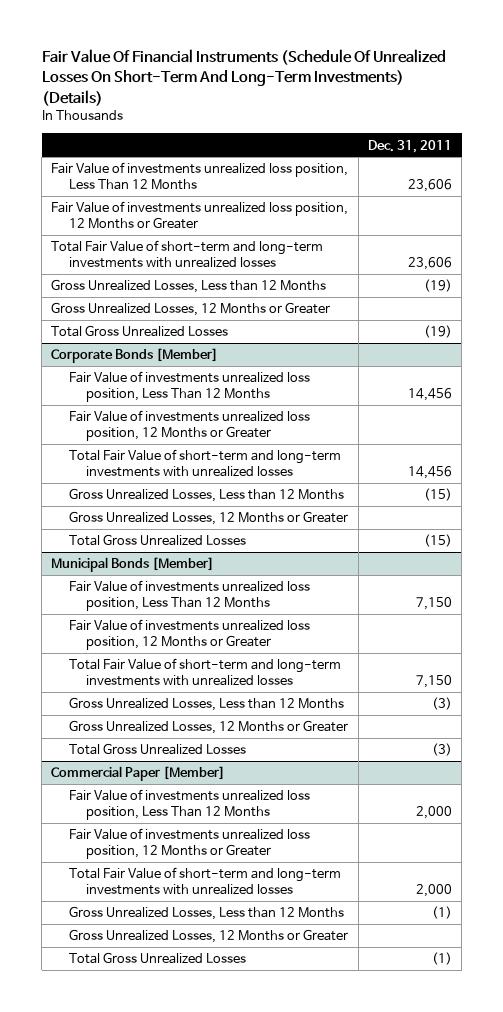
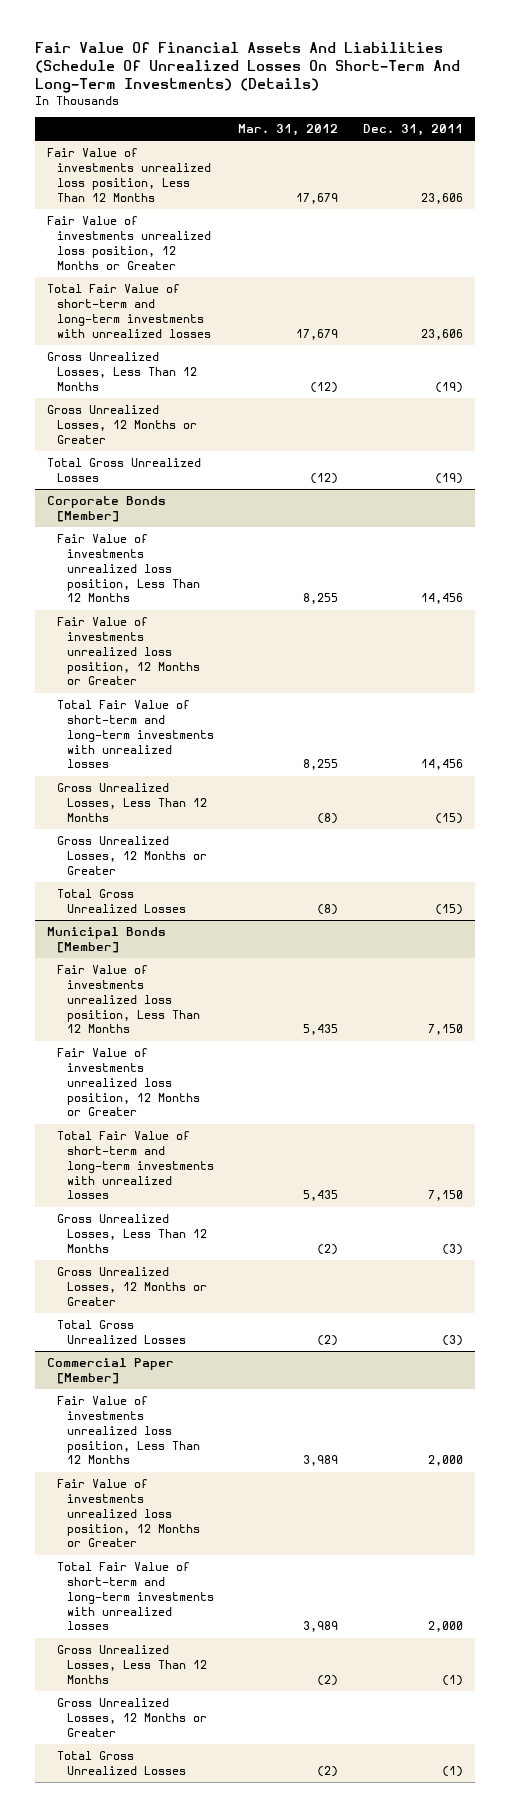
[41,48,446,106] Fair Value Of Financial Instruments (Schedule Of Unrealized Losses On Short-Term And Long-Term Investments) (Details) -> [34,41,460,94] Fair Value Of Financial Assets And Liabilities (Schedule Of Unrealized Losses On Short-Term And Long-Term Investments) (Details)
none -> [238,123,339,136] Mar. 31, 2012
[51,279,327,294] Gross Unrealized Losses, Less than 12 Months -> [47,352,197,391] Gross Unrealized Losses, Less Than 12 Months
[68,488,344,503] Gross Unrealized Losses, Less than 12 Months -> [56,783,207,822] Gross Unrealized Losses, Less Than 12 Months
[68,697,344,712] Gross Unrealized Losses, Less than 12 Months -> [56,1214,207,1253] Gross Unrealized Losses, Less Than 12 Months
[68,906,344,921] Gross Unrealized Losses, Less than 12 Months -> [56,1645,207,1684] Gross Unrealized Losses, Less Than 12 Months

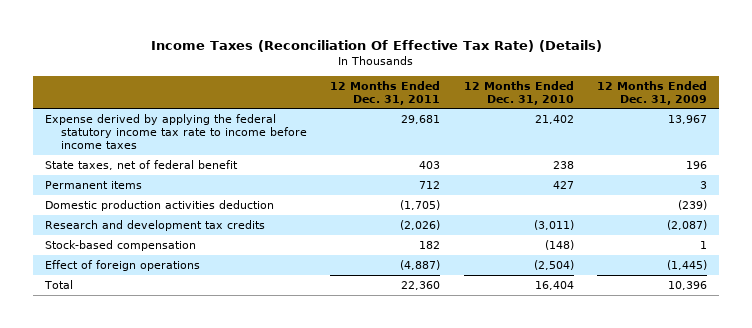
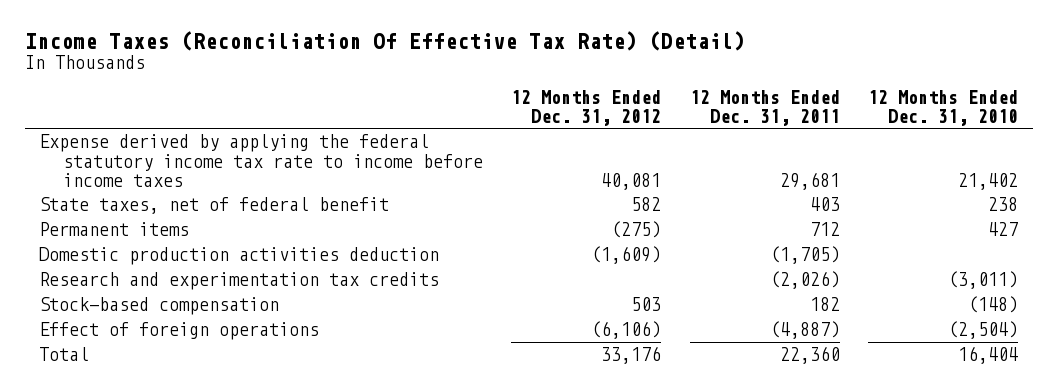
[150,39,602,52] Income Taxes (Reconciliation Of Effective Tax Rate) (Details) -> [25,30,746,51] Income Taxes (Reconciliation Of Effective Tax Rate) (Detail)
[597,80,708,105] 12 Months Ended Dec. 31, 2009 -> none
none -> [511,89,662,126] 12 Months Ended Dec. 31, 2012
[44,219,265,231] Research and development tax credits -> [39,272,440,291] Research and experimentation tax credits

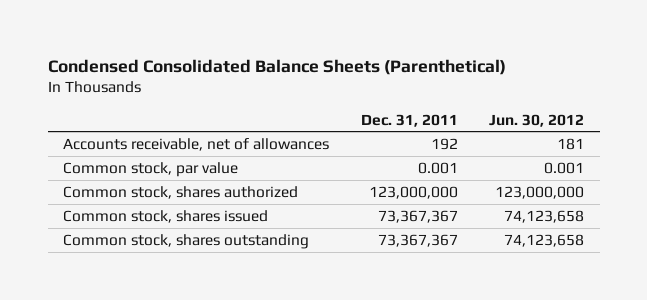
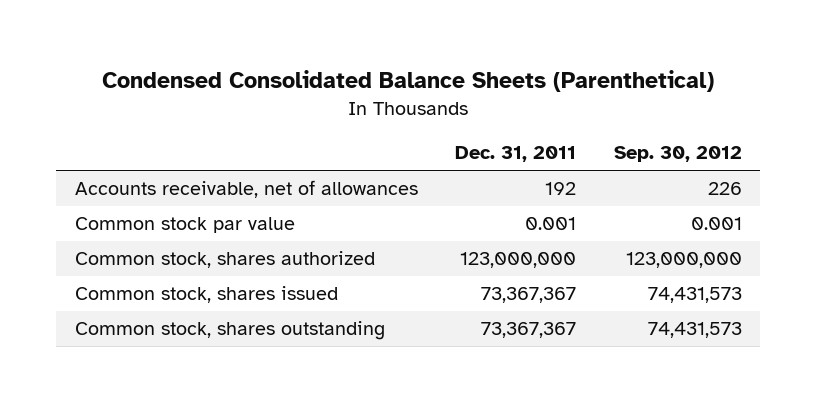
[488,113,584,127] Jun. 30, 2012 -> none
none -> [613,146,742,163] Sep. 30, 2012
[63,161,239,177] Common stock, par value -> [75,217,296,234] Common stock par value

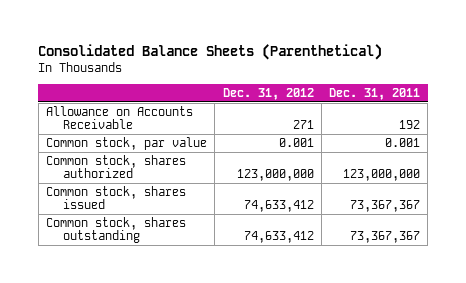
[102,69,715,92] Condensed Consolidated Balance Sheets (Parenthetical) -> [38,44,383,61] Consolidated Balance Sheets (Parenthetical)
[613,146,742,163] Sep. 30, 2012 -> none
none -> [222,87,314,100] Dec. 31, 2012
[75,180,419,199] Accounts receivable, net of allowances -> [46,105,194,130] Allowance on Accounts Receivable
[75,217,296,234] Common stock par value -> [46,136,208,150] Common stock, par value

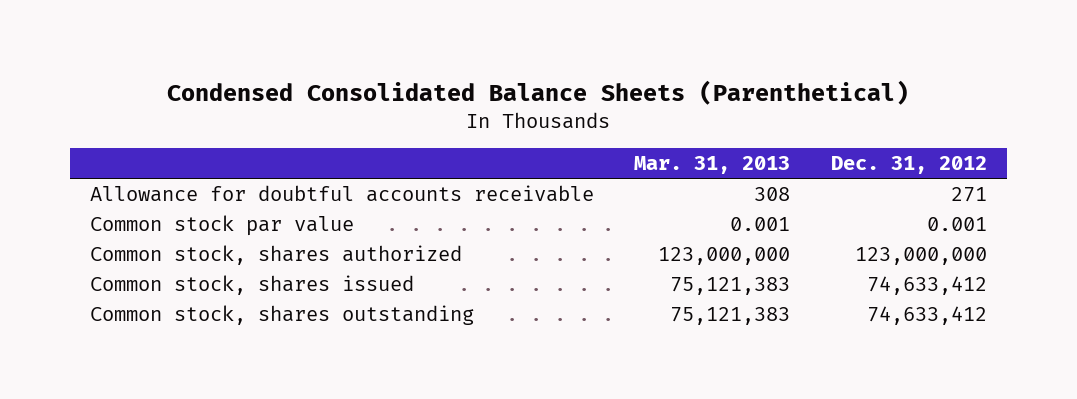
[38,44,383,61] Consolidated Balance Sheets (Parenthetical) -> [167,79,910,105] Condensed Consolidated Balance Sheets (Parenthetical)
[329,87,421,100] Dec. 31, 2011 -> none
none -> [634,156,791,175] Mar. 31, 2013
[46,105,194,130] Allowance on Accounts Receivable -> [89,184,594,202] Allowance for doubtful accounts receivable
[46,136,208,150] Common stock, par value -> [89,214,354,236] Common stock par value

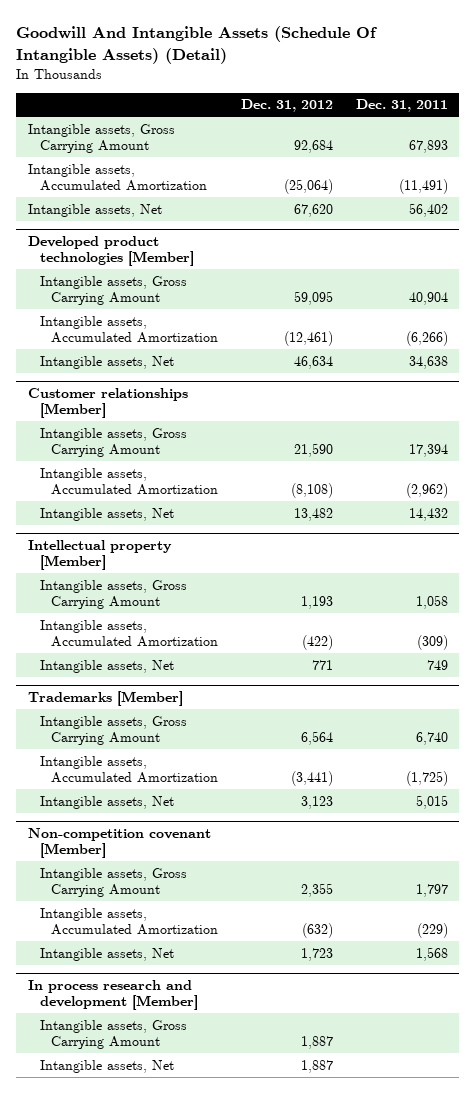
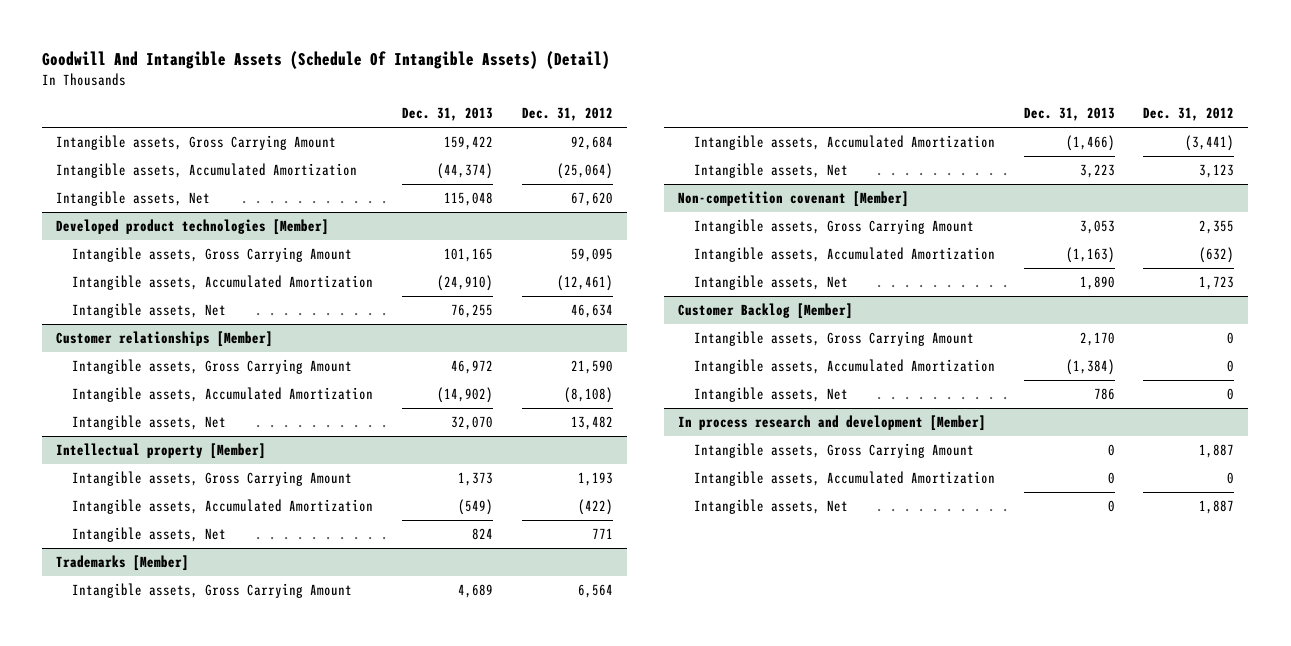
[355,99,448,113] Dec. 31, 2011 -> none
none -> [401,107,493,122] Dec. 31, 2013
none -> [677,302,853,319] Customer Backlog [Member]
none -> [693,330,974,346] Intangible assets, Gross Carrying Amount
none -> [693,358,995,374] Intangible assets, Accumulated Amortization
none -> [693,386,848,402] Intangible assets, Net
none -> [693,470,995,486] Intangible assets, Accumulated Amortization

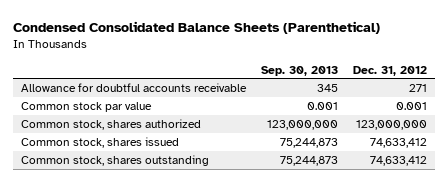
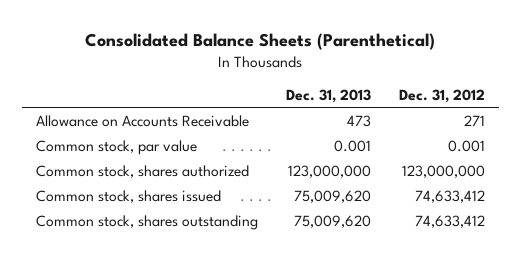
[13,20,381,34] Condensed Consolidated Balance Sheets (Parenthetical) -> [85,33,436,51] Consolidated Balance Sheets (Parenthetical)
[261,65,339,76] Sep. 30, 2013 -> none
none -> [285,89,371,104] Dec. 31, 2013
[20,82,247,92] Allowance for doubtful accounts receivable -> [35,114,249,127] Allowance on Accounts Receivable
[20,101,152,112] Common stock par value -> [35,139,197,155] Common stock, par value

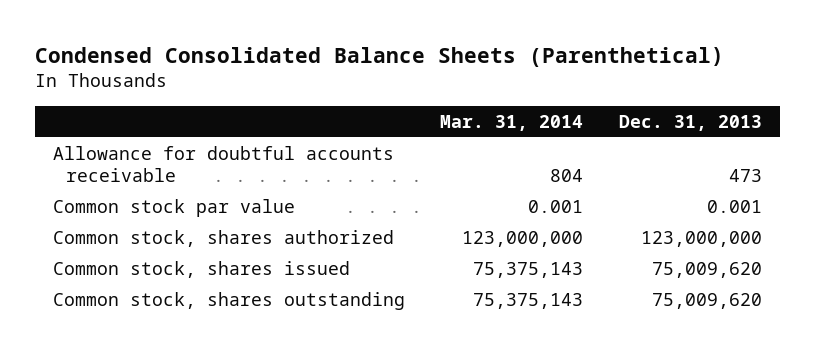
[85,33,436,51] Consolidated Balance Sheets (Parenthetical) -> [34,46,724,67] Condensed Consolidated Balance Sheets (Parenthetical)
[398,89,485,104] Dec. 31, 2012 -> none
none -> [440,114,584,131] Mar. 31, 2014
[35,114,249,127] Allowance on Accounts Receivable -> [52,145,394,183] Allowance for doubtful accounts receivable
[35,139,197,155] Common stock, par value -> [52,198,295,217] Common stock par value

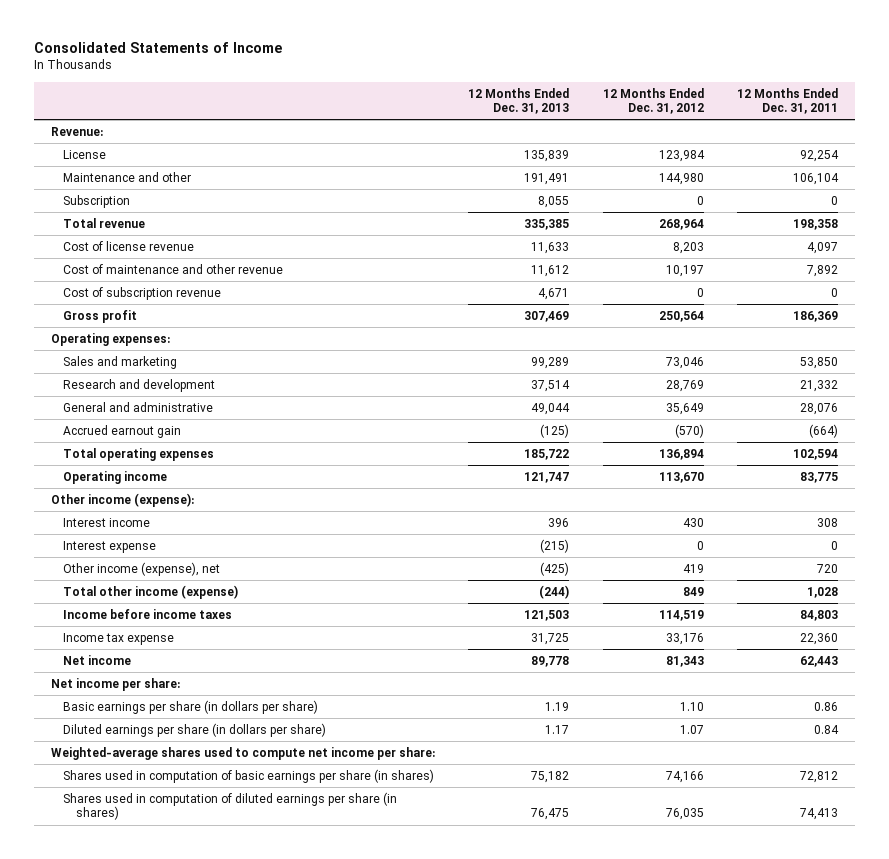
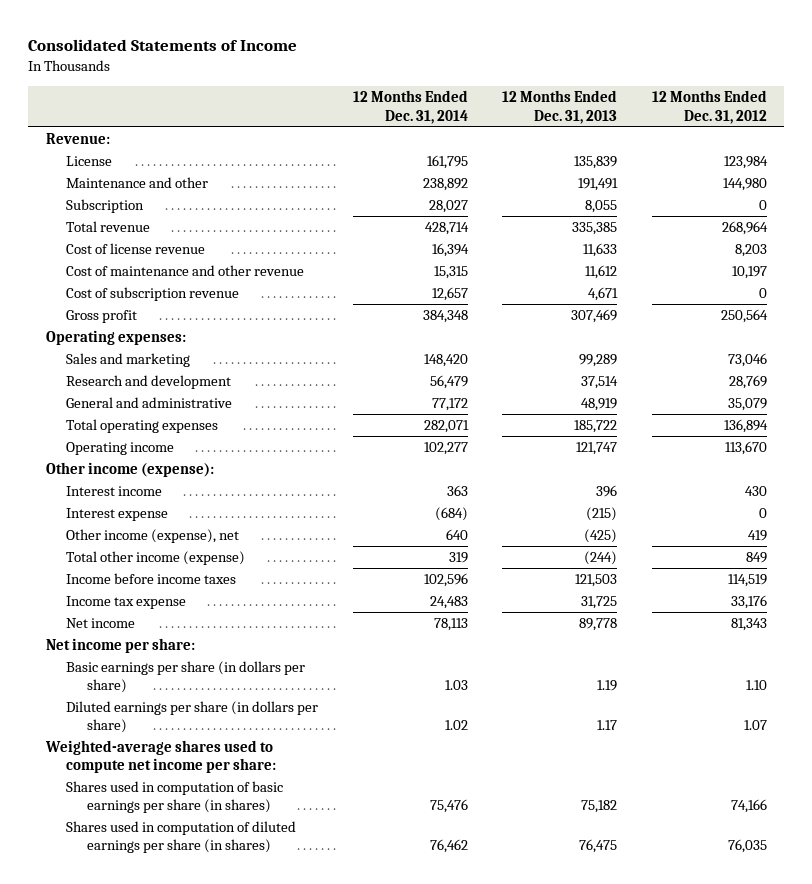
[737,87,839,114] 12 Months Ended Dec. 31, 2011 -> none
none -> [352,90,468,124] 12 Months Ended Dec. 31, 2014
[63,425,182,439] Accrued earnout gain -> none
[531,403,571,416] 49,044 -> [581,398,618,412] 48,919
[665,403,704,416] 35,649 -> [727,398,767,412] 35,079

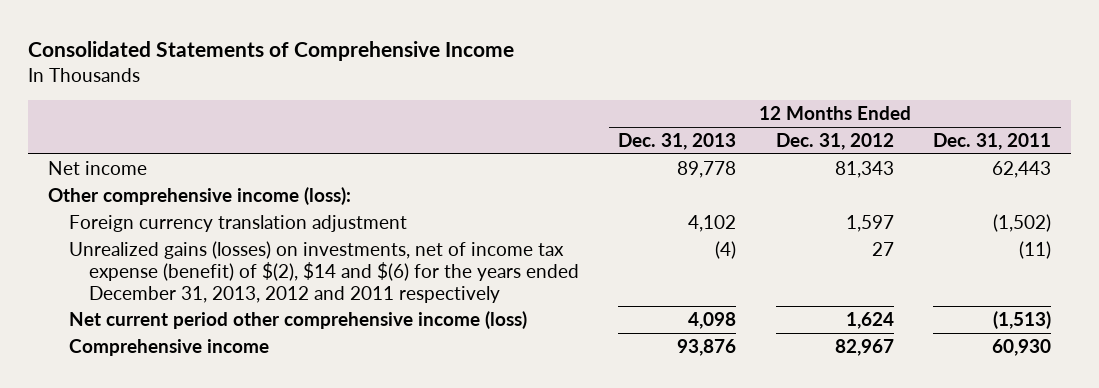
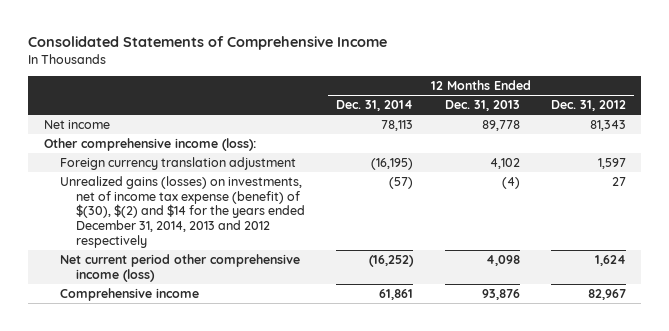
[933,133,1052,151] Dec. 31, 2011 -> none
none -> [336,100,414,112] Dec. 31, 2014
[68,241,580,303] Unrealized gains (losses) on investments, net of income tax expense (benefit) of $(2), $14 and $(6) for the years ended December 31, 2013, 2012 and 2011 respectively -> [59,175,305,249] Unrealized gains (losses) on investments, net of income tax expense (benefit) of $(30), $(2) and $14 for the years ended December 31, 2014, 2013 and 2012 respectively

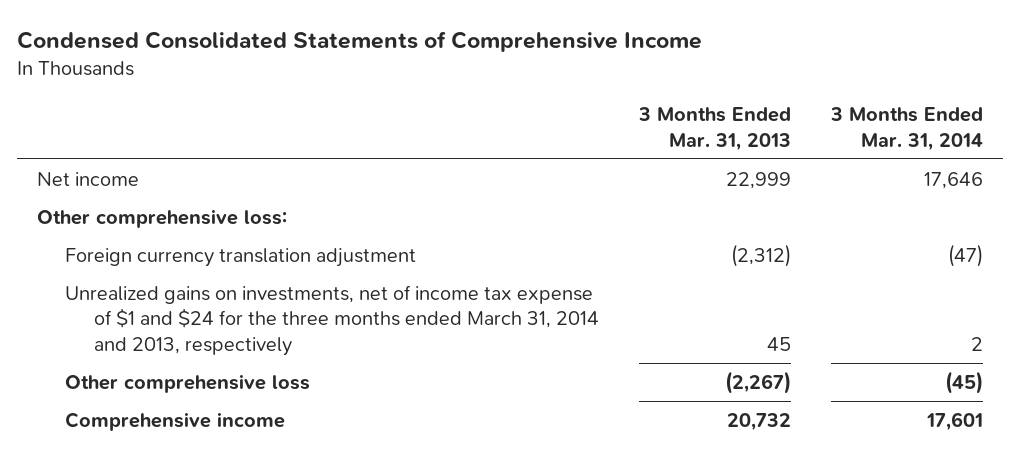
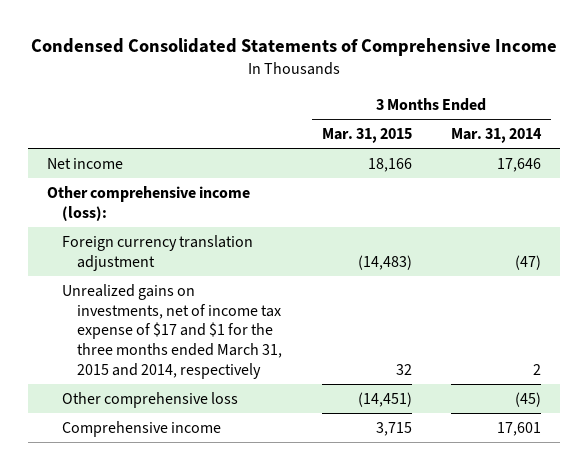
[637,106,791,151] 3 Months Ended Mar. 31, 2013 -> none
none -> [321,128,412,144] Mar. 31, 2015
[36,208,287,228] Other comprehensive loss: -> [47,185,251,221] Other comprehensive income (loss):
[65,284,599,357] Unrealized gains on investments, net of income tax expense of $1 and $24 for the three months ended March 31, 2014 and 2013, respectively -> [62,283,283,380] Unrealized gains on investments, net of income tax expense of $17 and $1 for the three months ended March 31, 2015 and 2014, respectively

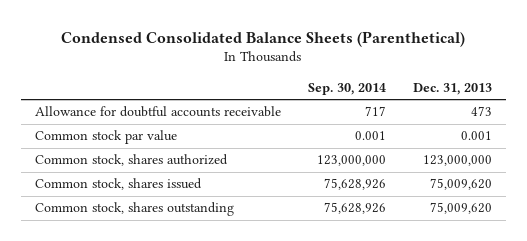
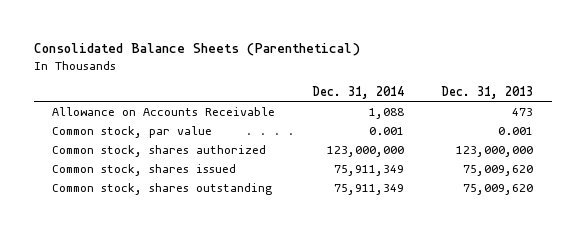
[61,30,466,47] Condensed Consolidated Balance Sheets (Parenthetical) -> [33,43,360,57] Consolidated Balance Sheets (Parenthetical)
[307,82,386,95] Sep. 30, 2014 -> none
none -> [312,85,405,99] Dec. 31, 2014
[34,106,281,118] Allowance for doubtful accounts receivable -> [52,106,276,116] Allowance on Accounts Receivable
[34,130,177,145] Common stock par value -> [52,125,213,138] Common stock, par value

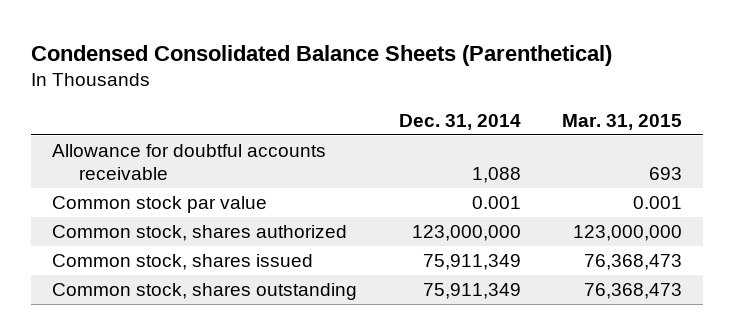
[33,43,360,57] Consolidated Balance Sheets (Parenthetical) -> [31,44,613,66] Condensed Consolidated Balance Sheets (Parenthetical)
[441,85,534,99] Dec. 31, 2013 -> none
none -> [562,113,683,130] Mar. 31, 2015
[52,106,276,116] Allowance on Accounts Receivable -> [51,144,326,180] Allowance for doubtful accounts receivable
[52,125,213,138] Common stock, par value -> [51,196,267,214] Common stock par value

